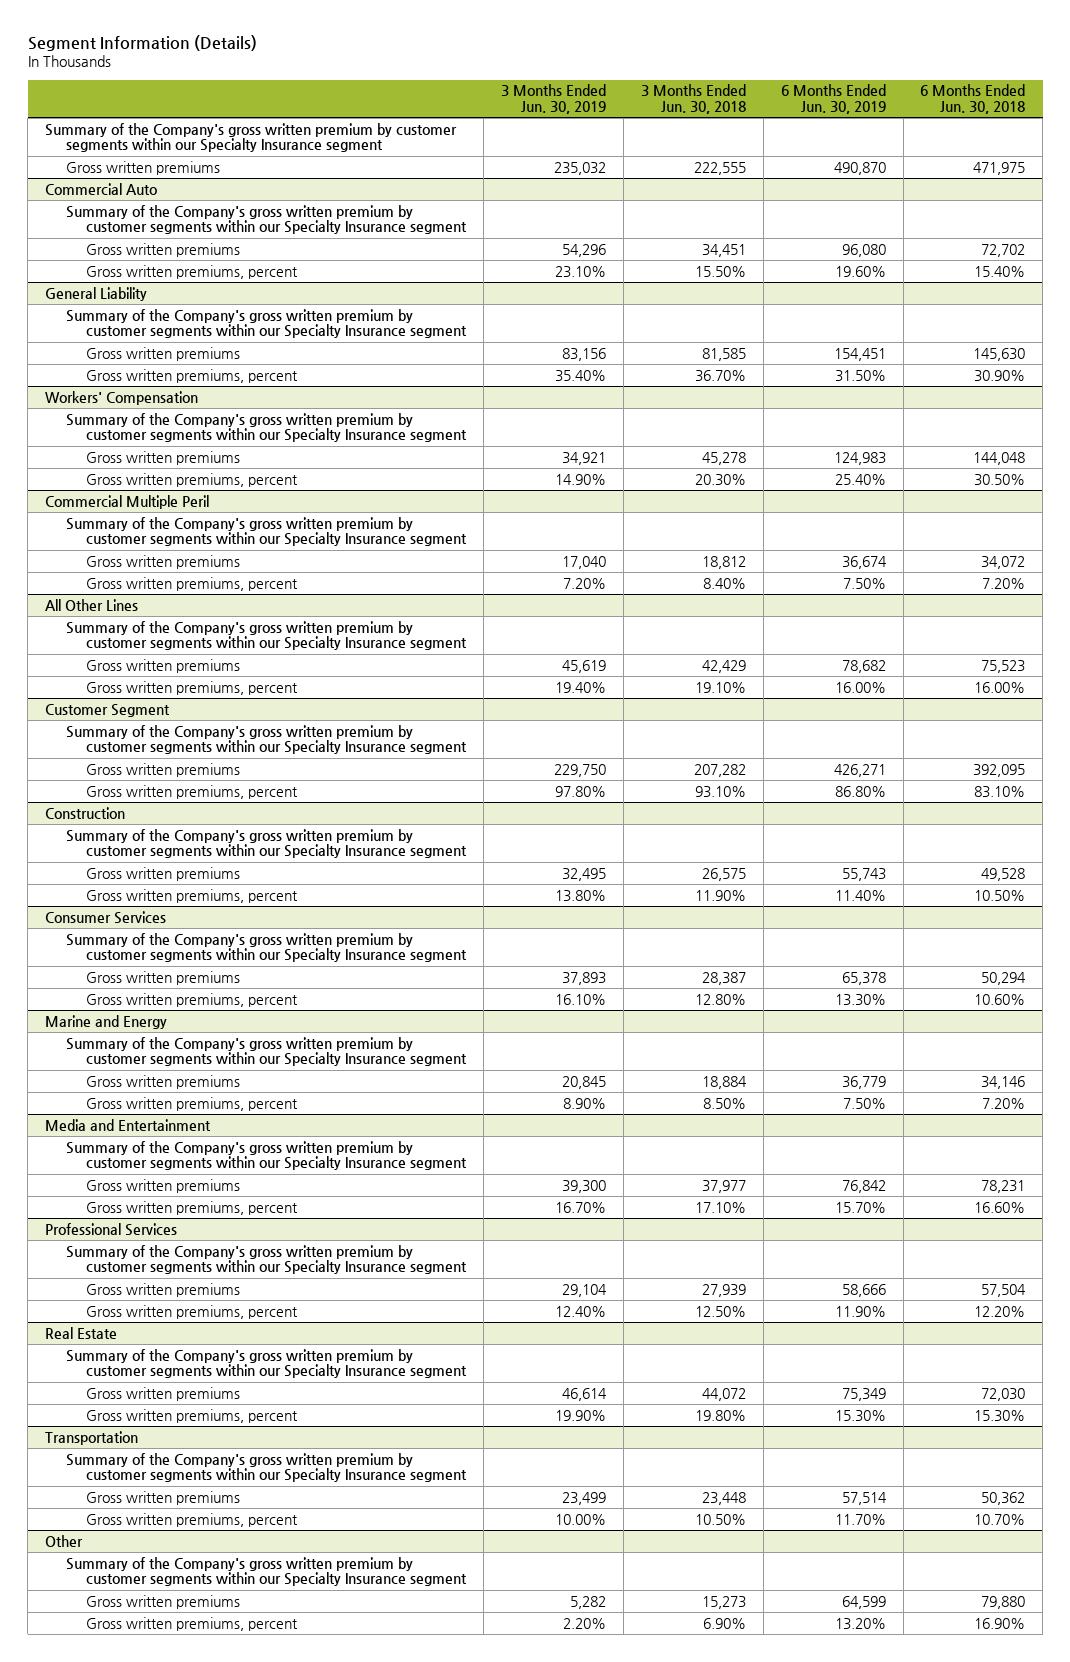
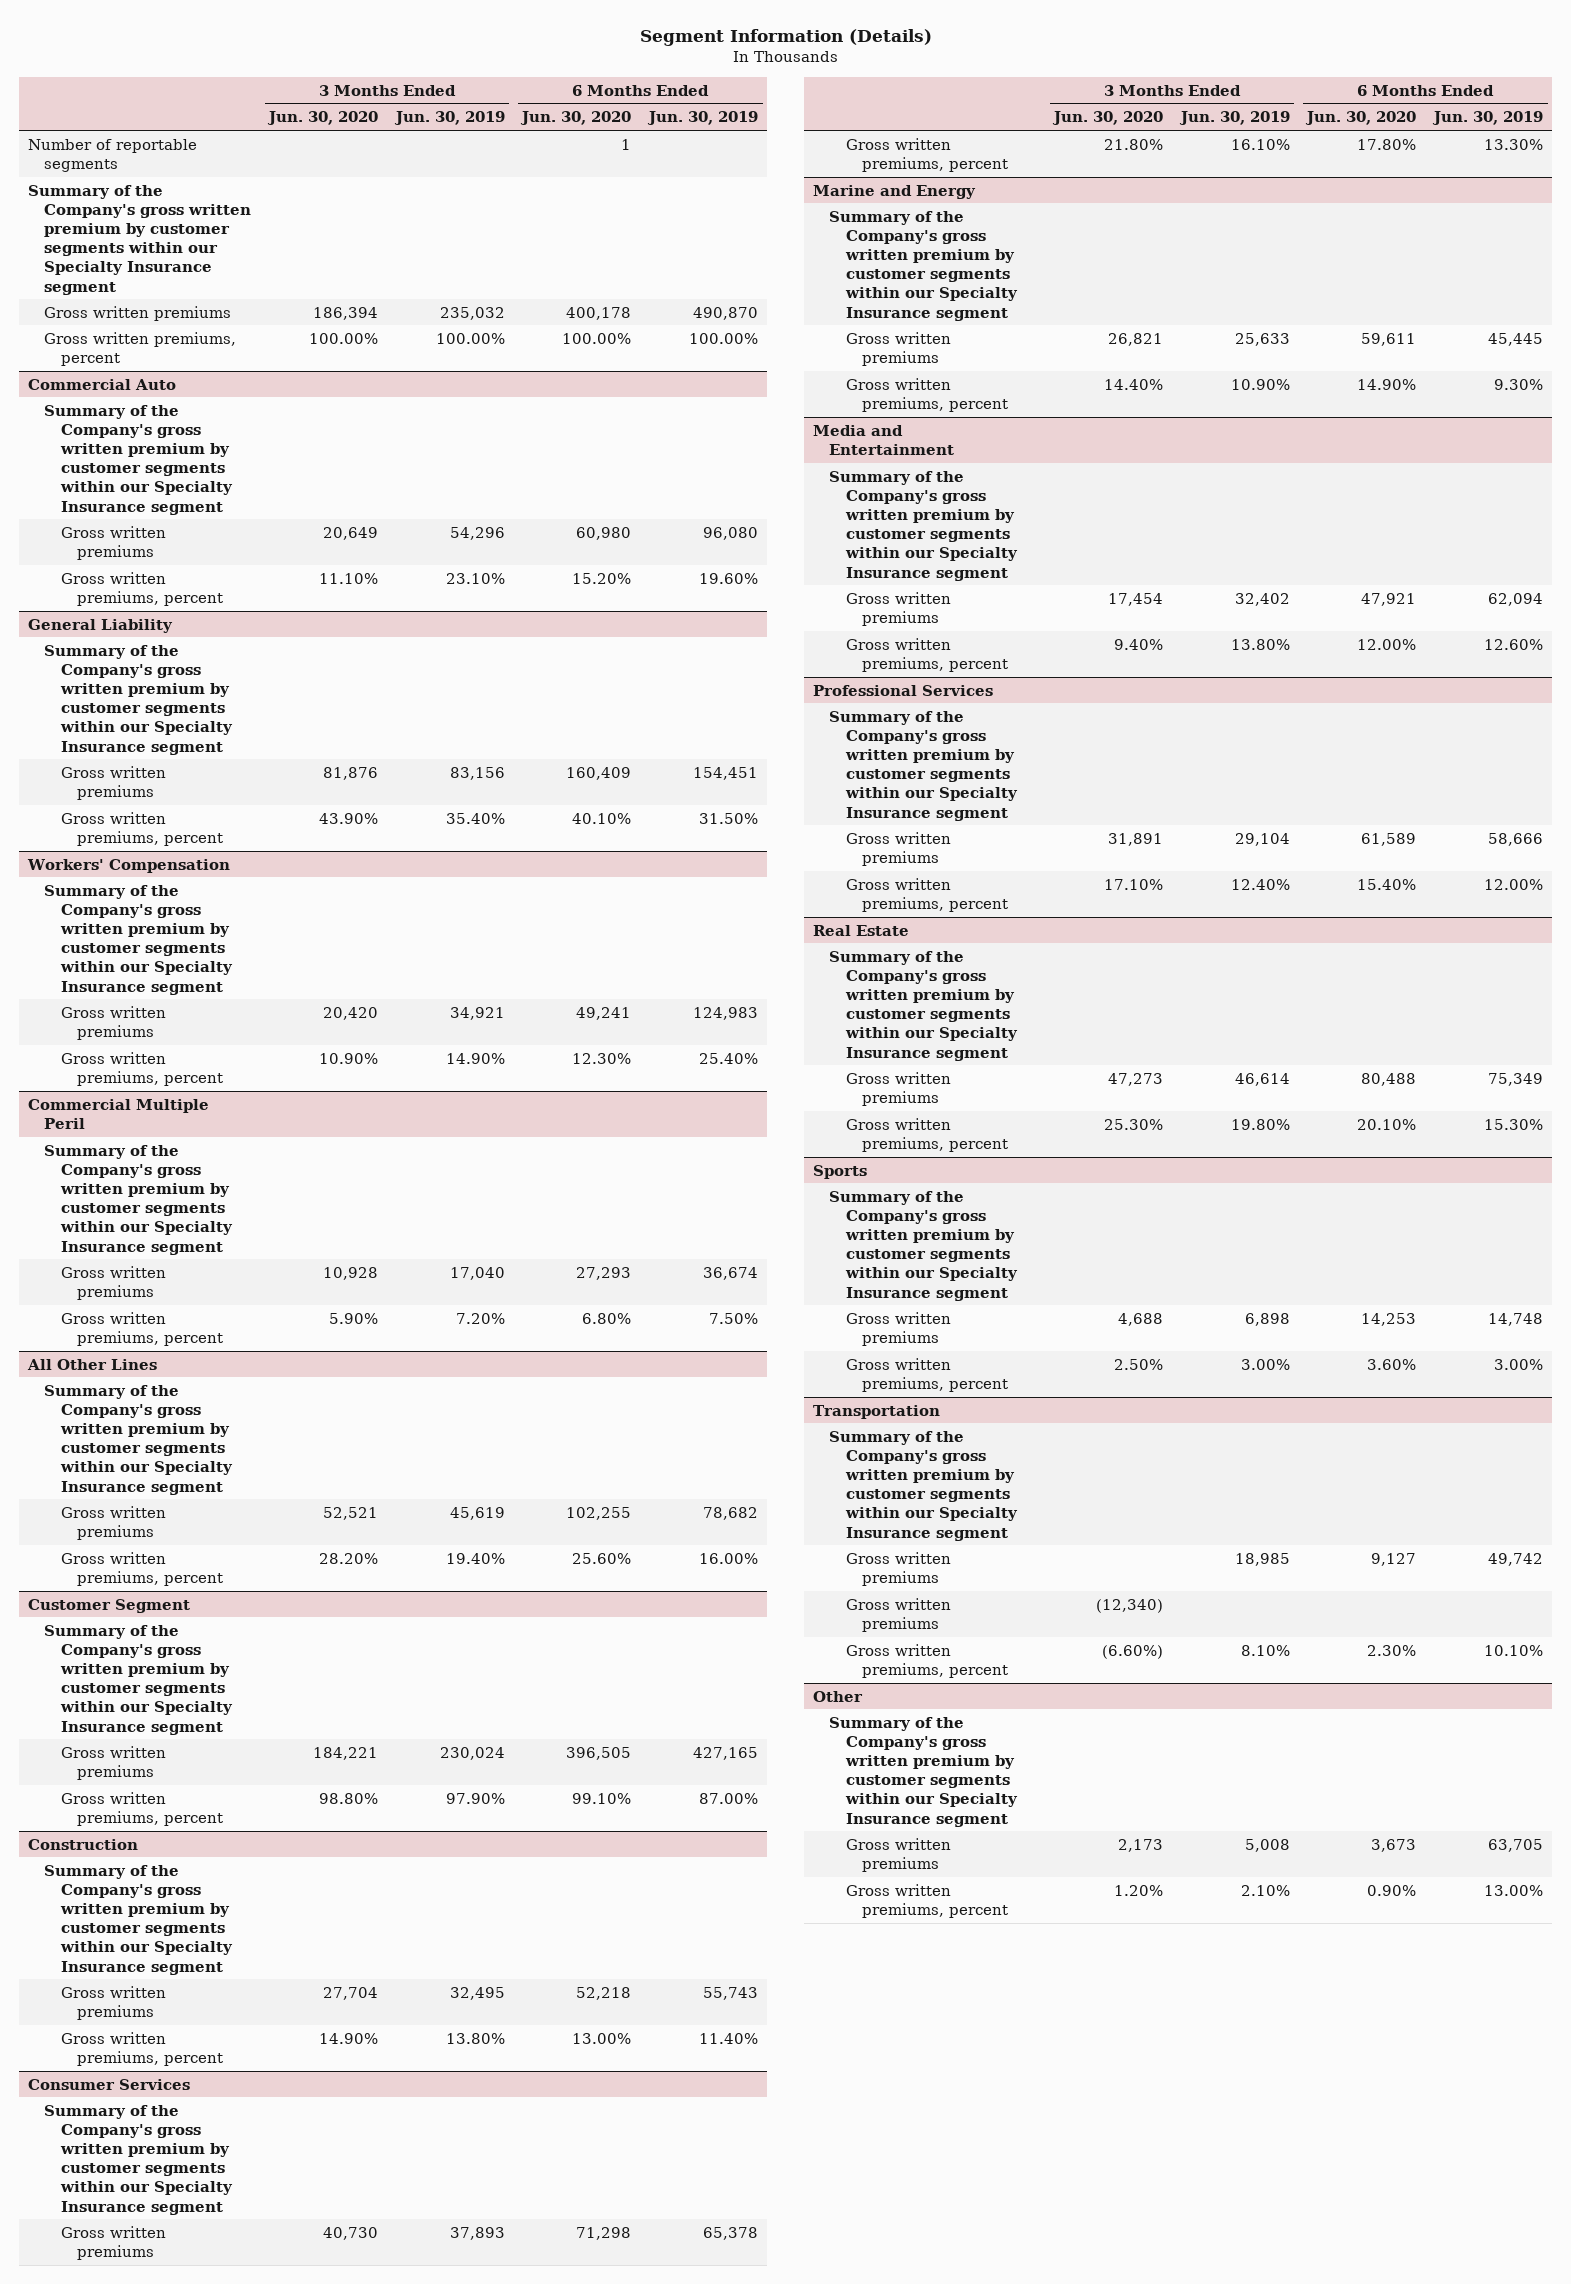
[640,84,746,114] 3 Months Ended Jun. 30, 2018 -> none
[920,84,1026,114] 6 Months Ended Jun. 30, 2018 -> none
none -> [267,111,379,126] Jun. 30, 2020
none -> [520,111,632,126] Jun. 30, 2020
none -> [28,138,198,172] Number of reportable segments
none -> [44,331,237,366] Gross written premiums, percent
[554,763,607,777] 229,750 -> [439,1746,505,1760] 230,024
[833,763,886,777] 426,271 -> [693,1746,759,1760] 427,165
[555,785,607,797] 97.80% -> [445,1792,505,1804] 97.90%
[834,785,886,797] 86.80% -> [699,1792,759,1804] 87.00%
[562,1075,607,1089] 20,845 -> [1234,332,1290,346] 25,633
[841,1075,886,1089] 36,779 -> [1488,332,1544,346] 45,445
[563,1097,607,1109] 8.90% -> [1230,378,1290,390] 10.90%
[842,1097,886,1109] 7.50% -> [1494,378,1544,390] 9.30%
[562,1179,607,1193] 39,300 -> [1234,592,1290,606] 32,402
[841,1179,886,1193] 76,842 -> [1488,592,1544,606] 62,094
[555,1201,607,1213] 16.70% -> [1230,638,1290,650] 13.80%
[834,1201,886,1213] 15.70% -> [1484,638,1544,650] 12.60%
[834,1305,886,1317] 11.90% -> [1484,878,1544,890] 12.00%
[555,1409,607,1421] 19.90% -> [1230,1118,1290,1130] 19.80%
none -> [813,1164,868,1179] Sports
none -> [829,1190,1018,1301] Summary of the Company's gross written premium by customer segments within our Specialty Insurance segment
none -> [845,1311,951,1346] Gross written premiums
none -> [845,1357,1009,1392] Gross written premiums, percent
[562,1491,607,1505] 23,499 -> [1234,1552,1290,1566] 18,985
[841,1491,887,1505] 57,514 -> [1488,1552,1544,1566] 49,742
none -> [845,1597,951,1632] Gross written premiums
[555,1513,607,1525] 10.00% -> [1240,1644,1290,1656] 8.10%
[834,1513,886,1525] 11.70% -> [1484,1644,1544,1656] 10.10%
[570,1595,607,1609] 5,282 -> [1244,1838,1290,1852] 5,008
[841,1595,886,1609] 64,599 -> [1488,1838,1544,1852] 63,705
[563,1617,607,1629] 2.20% -> [1240,1884,1290,1896] 2.10%
[834,1617,886,1630] 13.20% -> [1484,1884,1544,1896] 13.00%

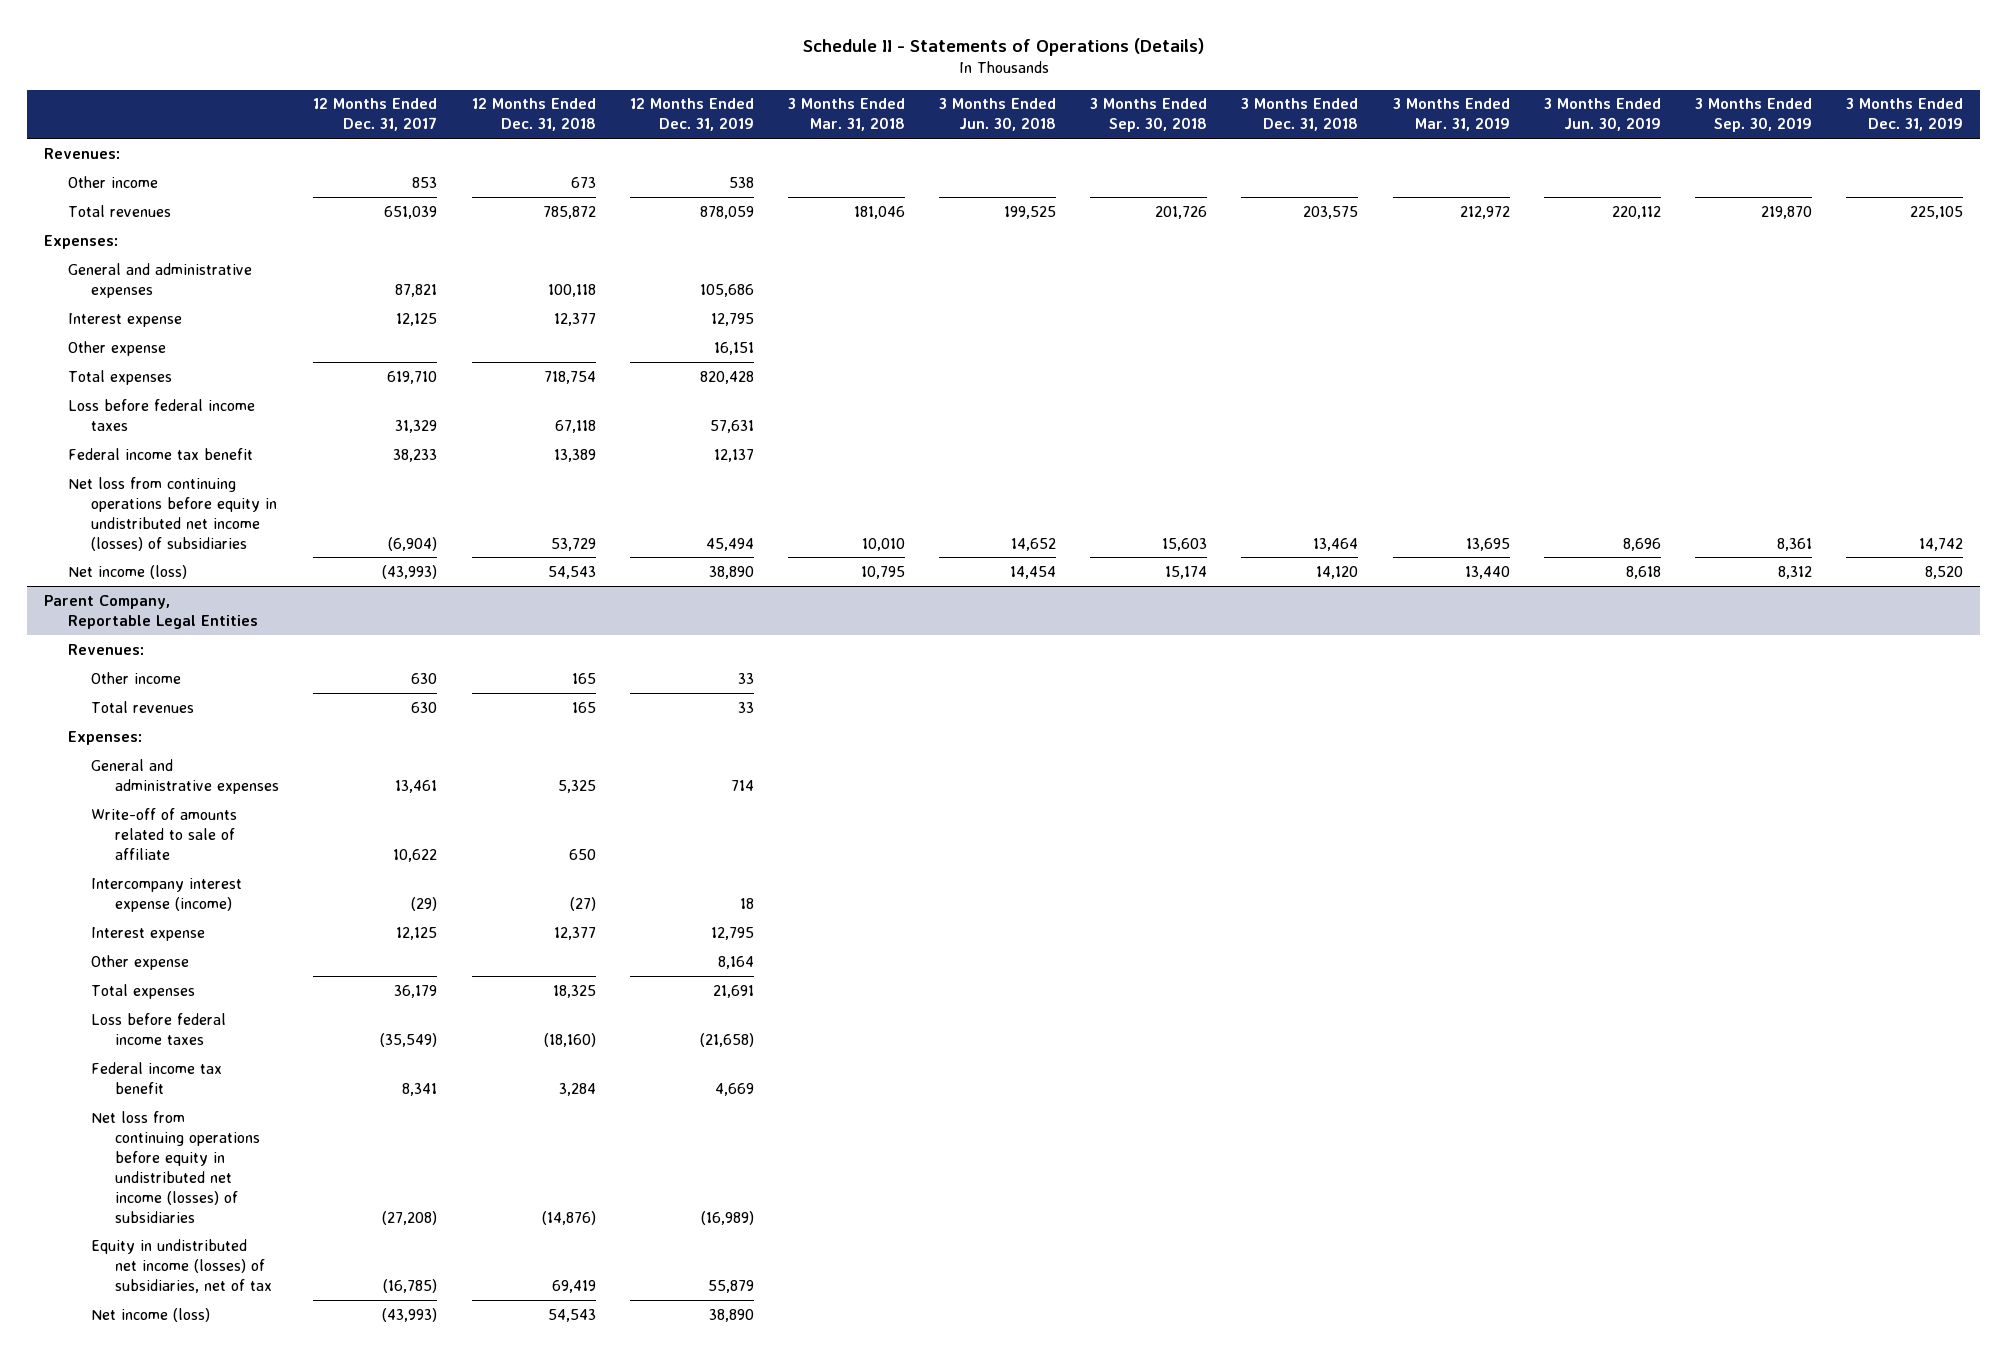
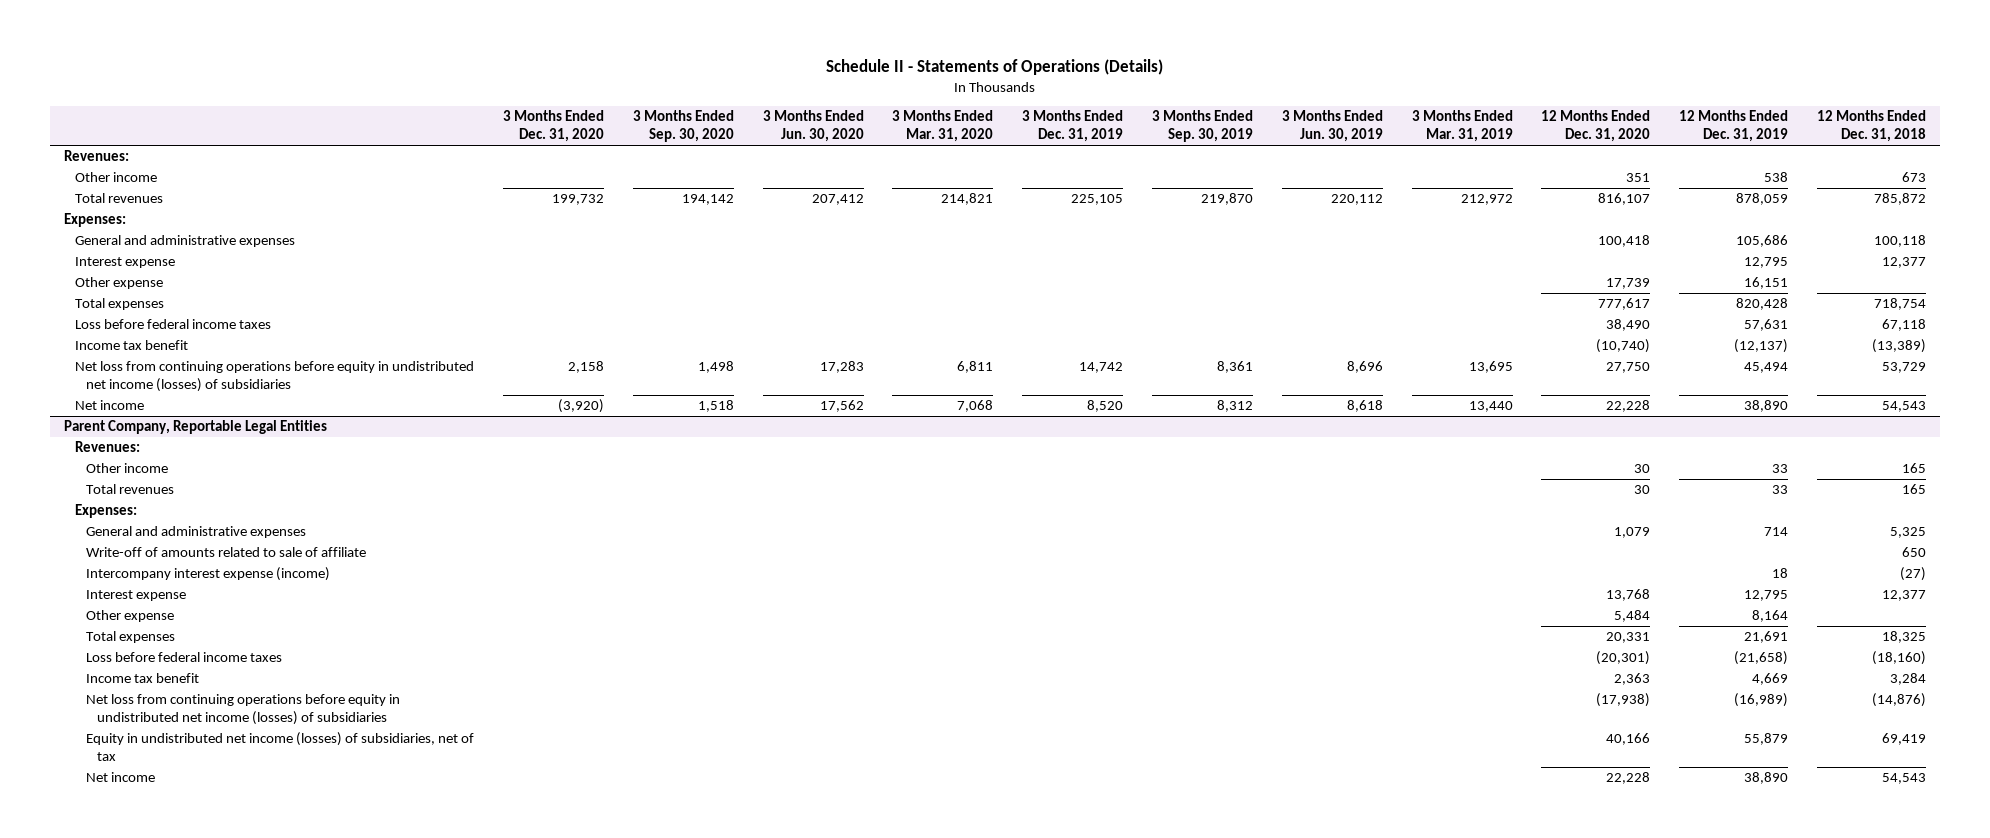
[313,98,438,132] 12 Months Ended Dec. 31, 2017 -> none
[787,98,905,132] 3 Months Ended Mar. 31, 2018 -> none
[939,98,1057,132] 3 Months Ended Jun. 30, 2018 -> none
[1090,98,1208,133] 3 Months Ended Sep. 30, 2018 -> none
[1241,98,1359,132] 3 Months Ended Dec. 31, 2018 -> none
none -> [503,110,605,143] 3 Months Ended Dec. 31, 2020
none -> [632,110,734,143] 3 Months Ended Sep. 30, 2020
none -> [762,110,864,143] 3 Months Ended Jun. 30, 2020
none -> [892,110,994,143] 3 Months Ended Mar. 31, 2020
none -> [1541,110,1651,143] 12 Months Ended Dec. 31, 2020
[67,447,253,460] Federal income tax benefit -> [75,340,189,351] Income tax benefit
[553,448,596,462] 13,389 -> [1872,339,1927,354] (13,389)
[713,448,754,462] 12,137 -> [1734,339,1789,354] (12,137)
[67,564,187,579] Net income (loss) -> [75,400,145,411] Net income
[91,1061,223,1094] Federal income tax benefit -> [86,673,200,684] Income tax benefit
[91,1307,211,1322] Net income (loss) -> [86,772,156,783] Net income

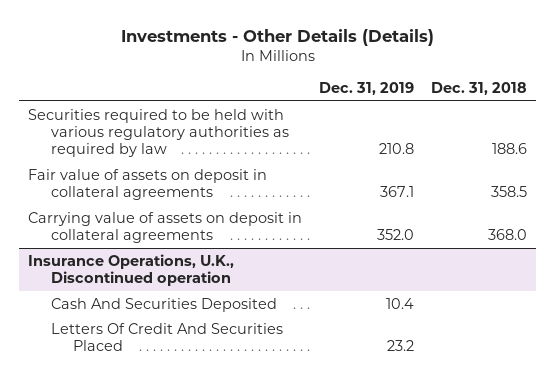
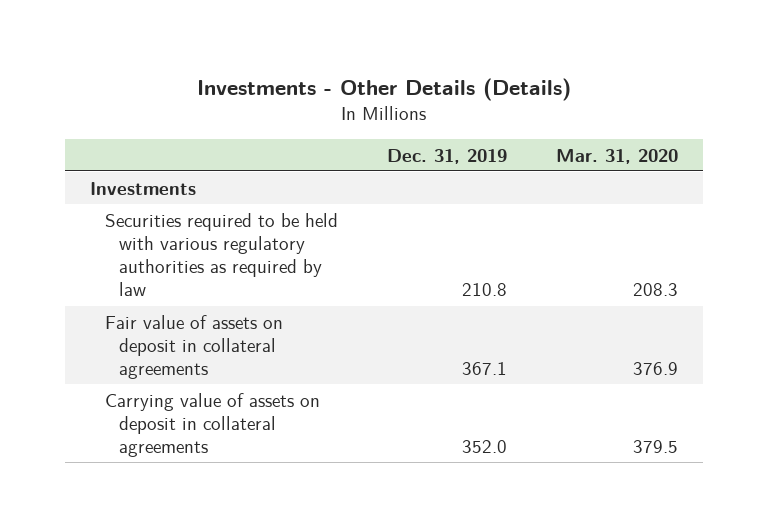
[431,82,528,96] Dec. 31, 2018 -> none
none -> [556,148,679,164] Mar. 31, 2020
none -> [89,181,196,195] Investments
[27,253,234,287] Insurance Operations, U.K., Discontinued operation -> none
[50,297,277,312] Cash And Securities Deposited -> none
[50,322,283,352] Letters Of Credit And Securities Placed -> none

